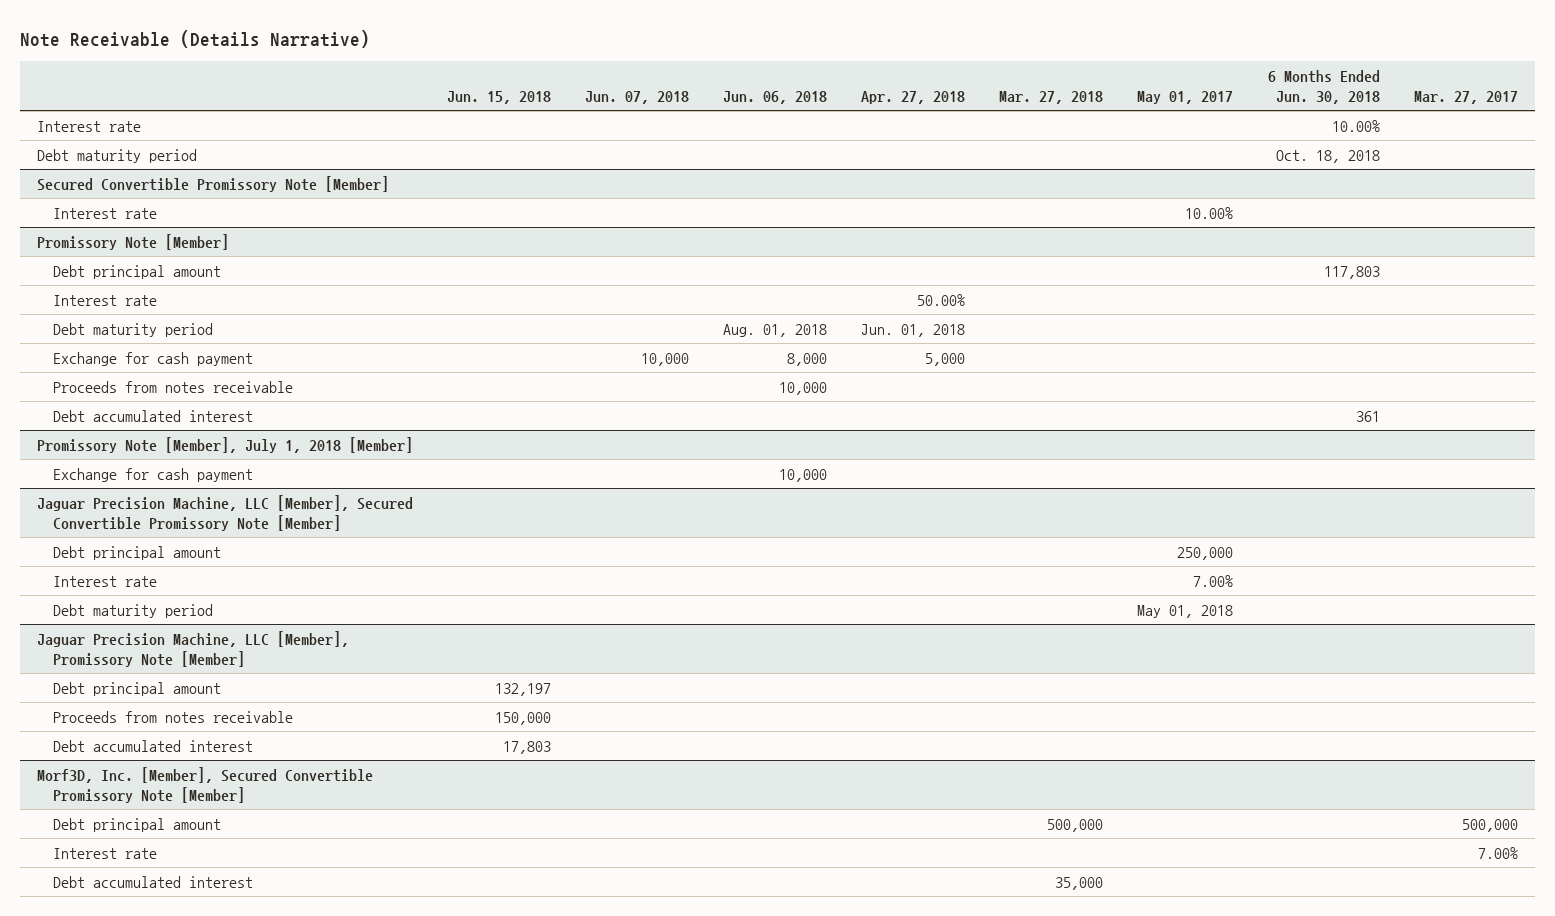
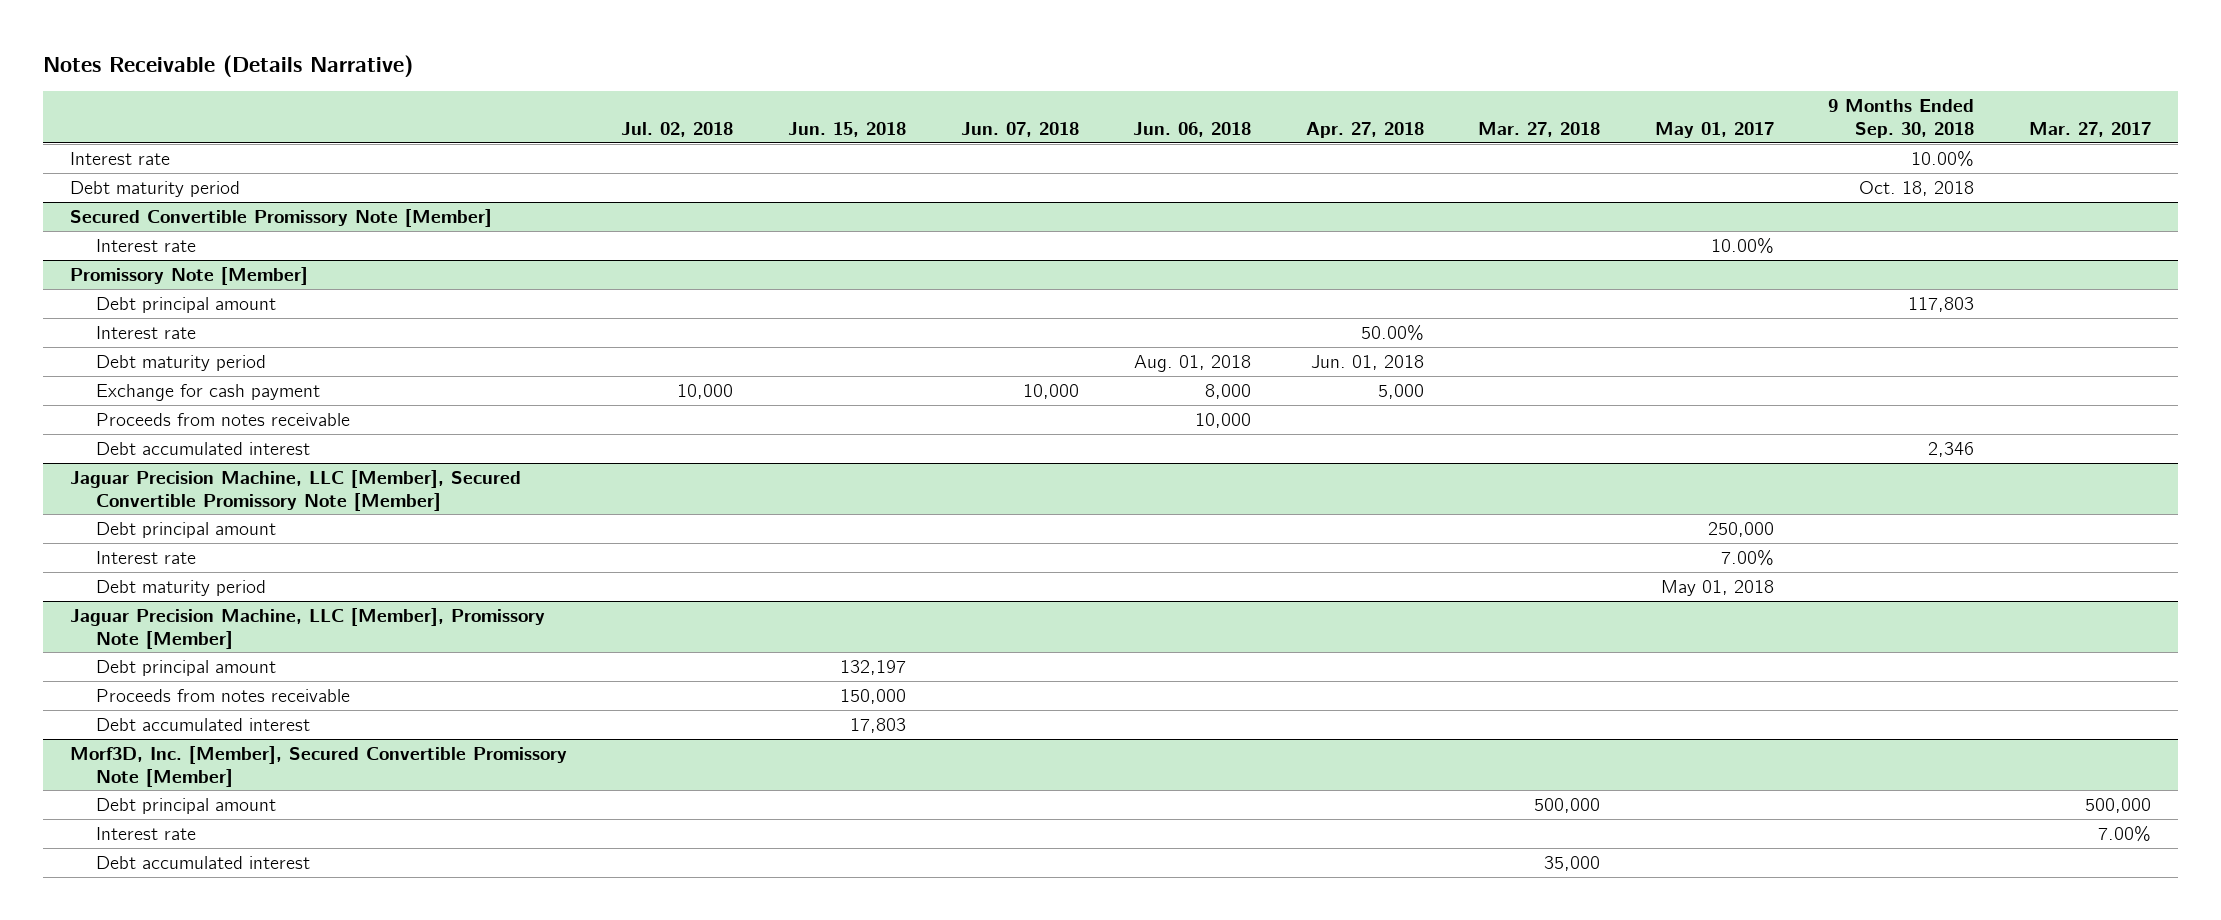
[19,29,370,48] Note Receivable (Details Narrative) -> [42,55,413,78] Notes Receivable (Details Narrative)
[1267,69,1380,104] 6 Months Ended Jun. 30, 2018 -> none
none -> [621,121,734,137] Jul. 02, 2018
none -> [1828,98,1975,138] 9 Months Ended Sep. 30, 2018
[36,436,413,453] Promissory Note [Member], July 1, 2018 [Member] -> none
[53,467,254,482] Exchange for cash payment -> none

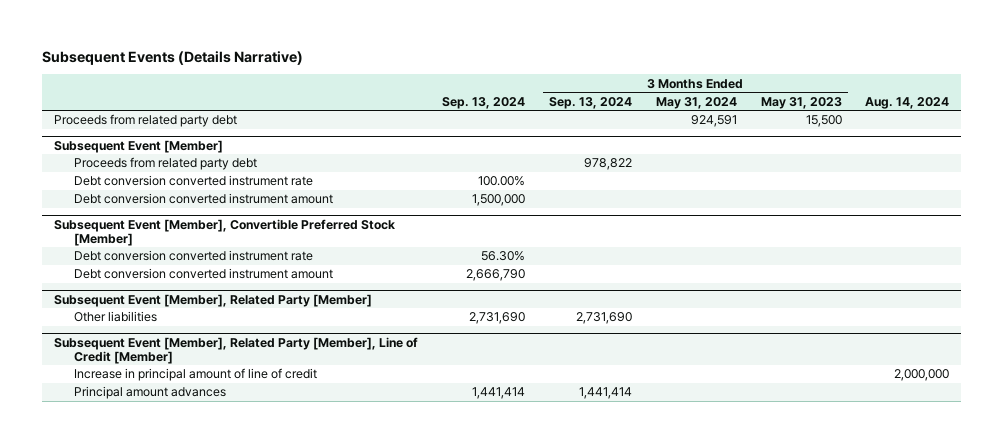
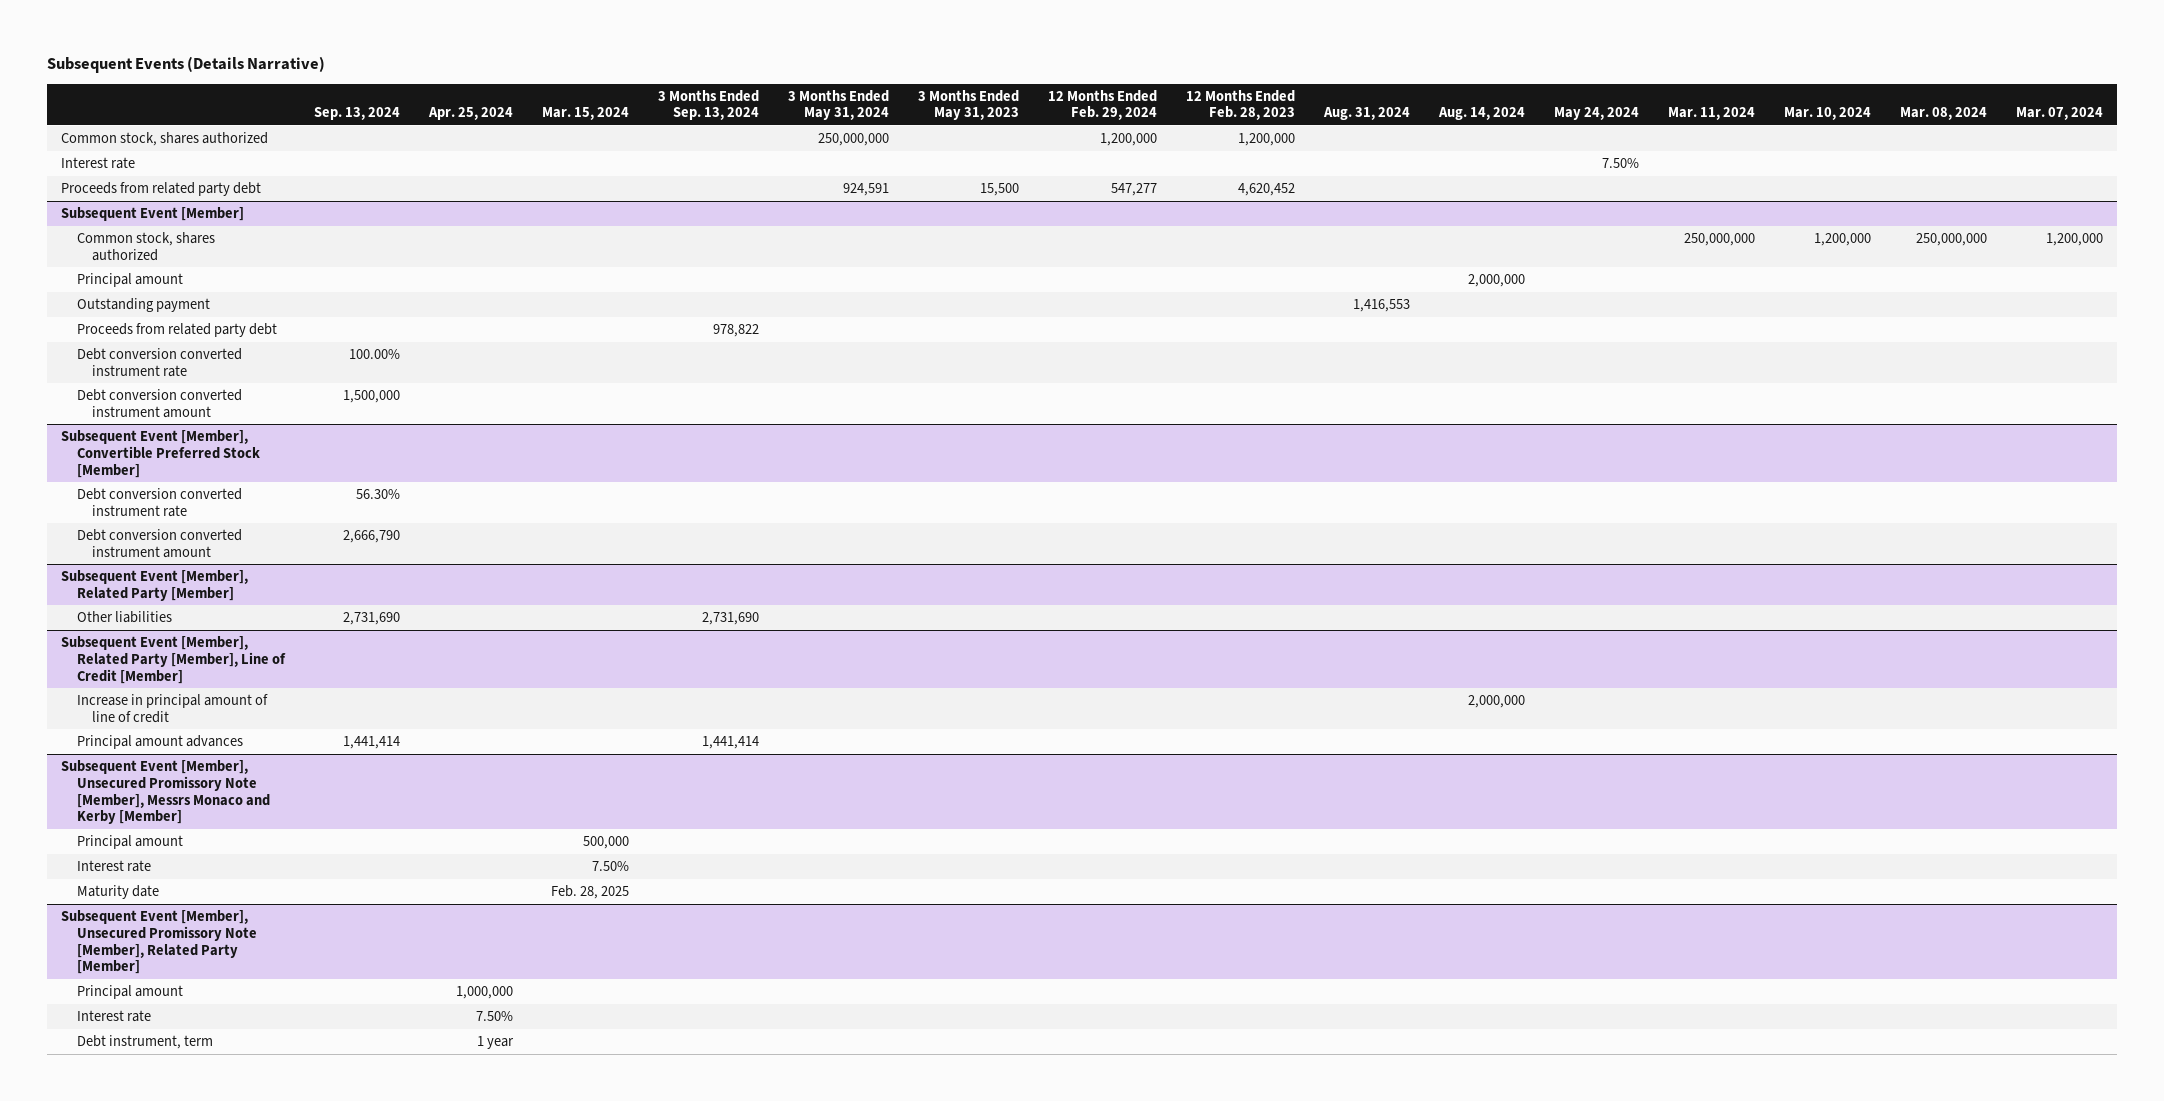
none -> [427,107,513,121] Apr. 25, 2024
none -> [541,107,629,121] Mar. 15, 2024
none -> [1047,89,1157,121] 12 Months Ended Feb. 29, 2024
none -> [1185,89,1295,121] 12 Months Ended Feb. 28, 2023
none -> [1322,107,1410,121] Aug. 31, 2024
none -> [1553,107,1639,121] May 24, 2024
none -> [1667,107,1755,121] Mar. 11, 2024
none -> [1783,107,1871,121] Mar. 10, 2024
none -> [1899,107,1987,121] Mar. 08, 2024
none -> [2015,107,2103,121] Mar. 07, 2024
none -> [61,132,269,147] Common stock, shares authorized
none -> [61,157,136,170] Interest rate
none -> [76,232,215,261] Common stock, shares authorized
none -> [76,273,183,288] Principal amount
none -> [76,298,210,313] Outstanding payment
none -> [61,760,270,825] Subsequent Event [Member], Unsecured Promissory Note [Member], Messrs Monaco and Kerby [Member]
none -> [76,835,183,850] Principal amount
none -> [76,860,151,873] Interest rate
none -> [76,885,159,900] Maturity date
none -> [61,910,257,975] Subsequent Event [Member], Unsecured Promissory Note [Member], Related Party [Member]
none -> [76,985,183,1000] Principal amount
none -> [76,1010,151,1023] Interest rate
none -> [76,1035,213,1050] Debt instrument, term

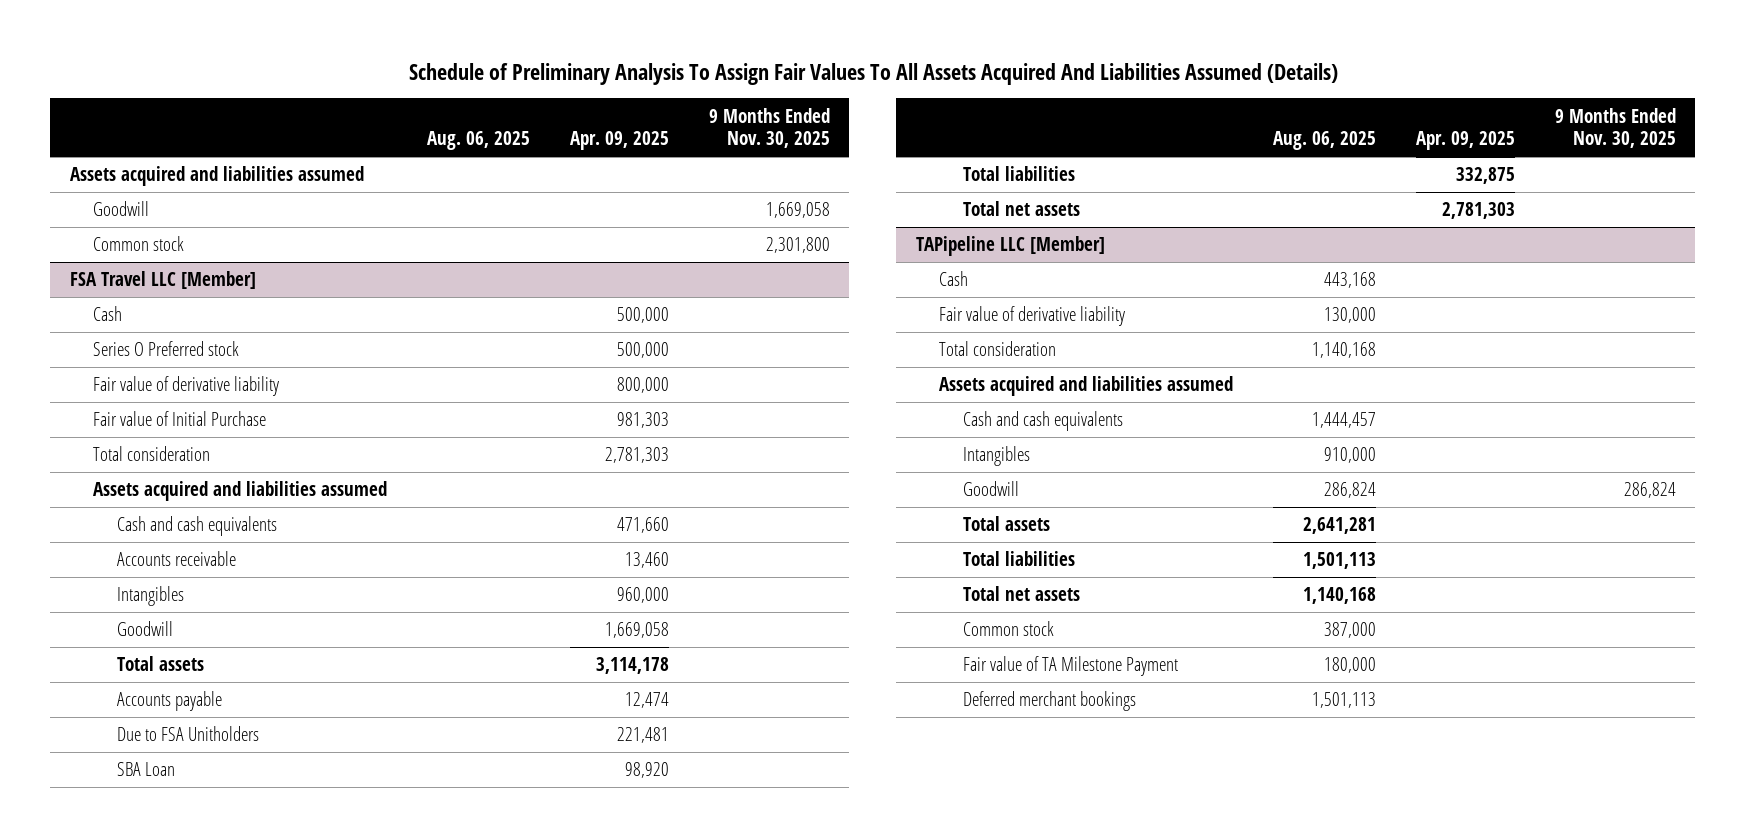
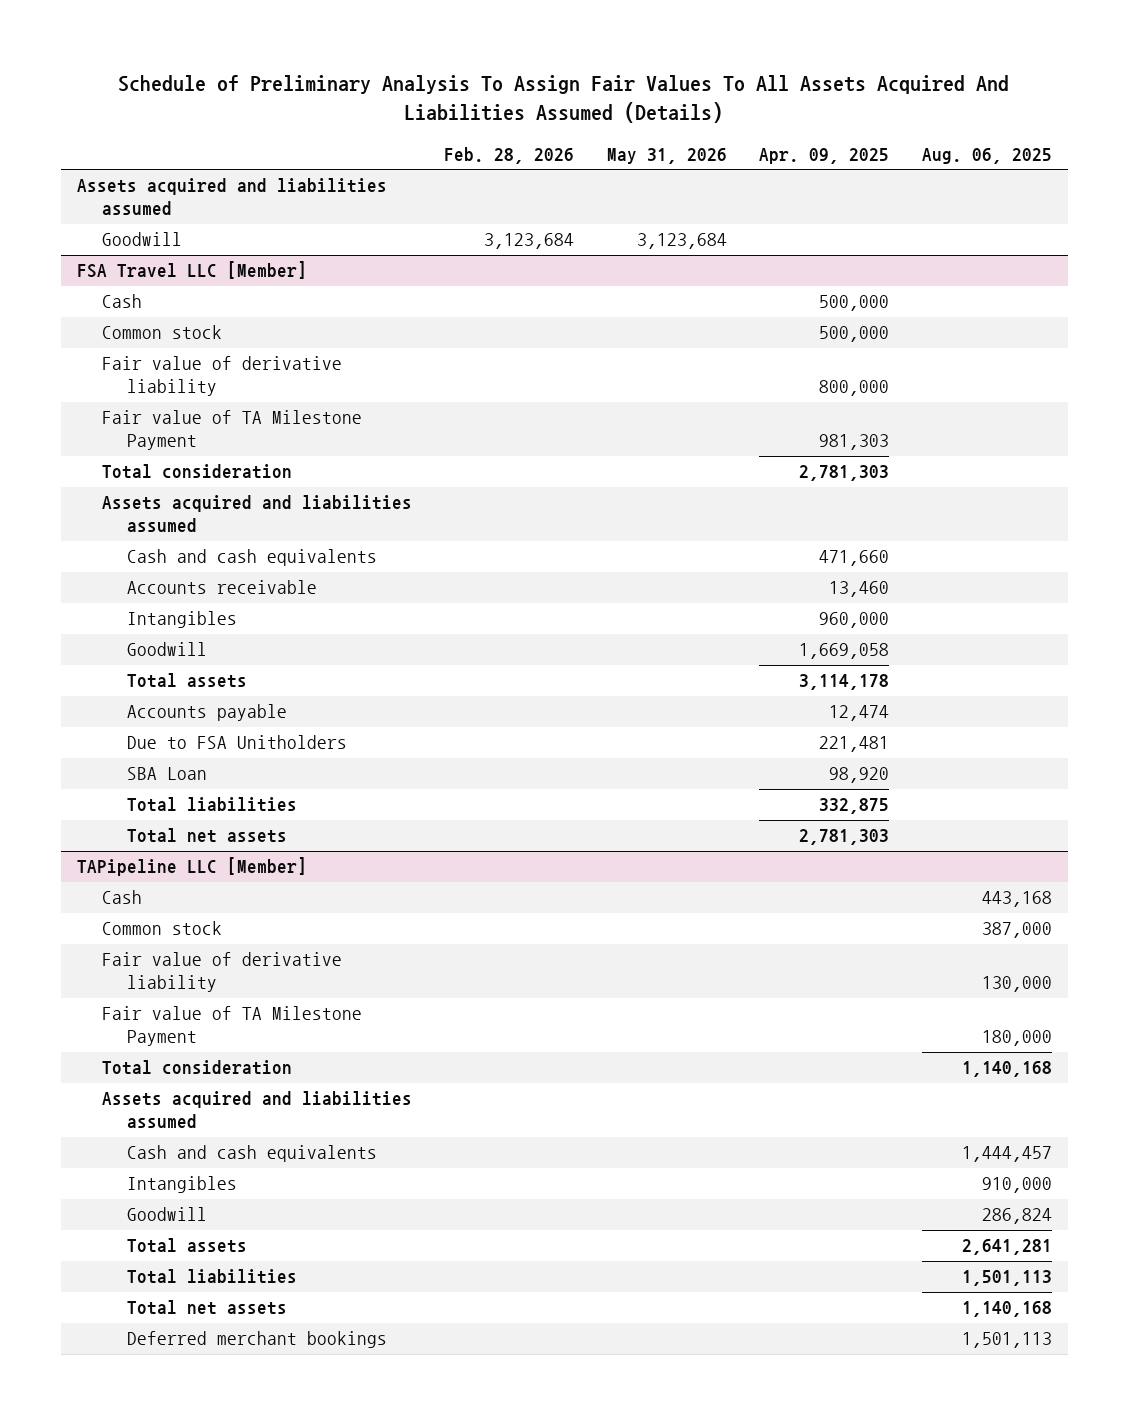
[708,107,830,149] 9 Months Ended Nov. 30, 2025 -> none
none -> [444,146,575,164] Feb. 28, 2026
none -> [606,147,727,164] May 31, 2026
[93,236,185,252] Common stock -> none
[93,341,240,357] Series O Preferred stock -> none
none -> [101,325,222,340] Common stock
[93,411,267,427] Fair value of Initial Purchase -> [101,410,362,451] Fair value of TA Milestone Payment
[962,621,1054,637] Common stock -> [101,921,222,936] Common stock
[962,656,1178,677] Fair value of TA Milestone Payment -> [101,1006,362,1047] Fair value of TA Milestone Payment

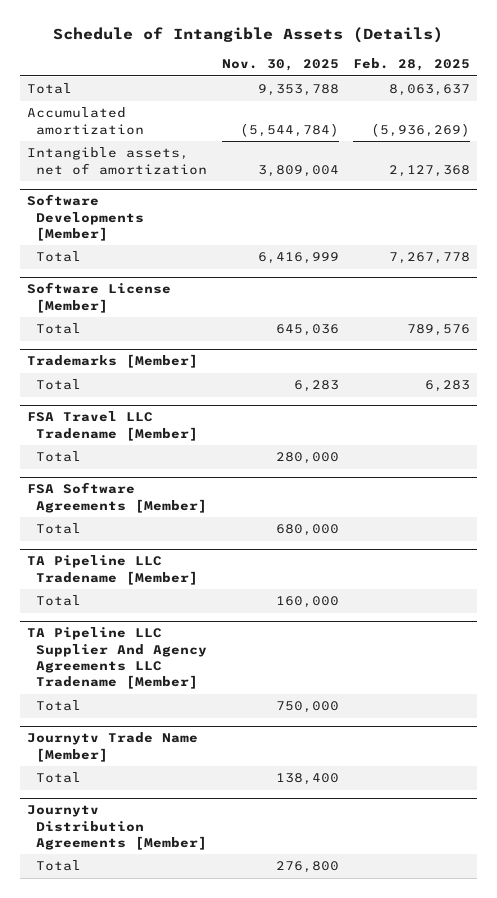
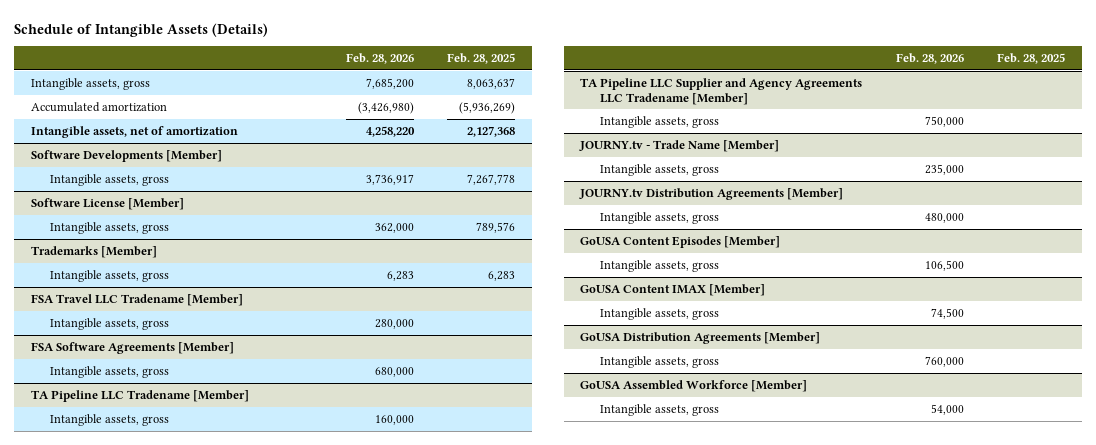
[221,59,339,72] Nov. 30, 2025 -> none
none -> [346,53,415,65] Feb. 28, 2026
[26,83,72,95] Total -> [30,77,150,90] Intangible assets, gross
[36,251,82,263] Total -> [50,173,170,186] Intangible assets, gross
[36,323,82,335] Total -> [50,221,170,234] Intangible assets, gross
[36,379,82,391] Total -> [50,269,170,282] Intangible assets, gross
[36,451,82,463] Total -> [50,317,170,330] Intangible assets, gross
[36,523,82,535] Total -> [50,365,170,378] Intangible assets, gross
[36,595,82,607] Total -> [50,413,170,426] Intangible assets, gross
[26,627,208,690] TA Pipeline LLC Supplier And Agency Agreements LLC Tradename [Member] -> [580,77,863,105] TA Pipeline LLC Supplier and Agency Agreements LLC Tradename [Member]
[36,700,82,712] Total -> [599,115,719,128] Intangible assets, gross
[26,732,198,762] Journytv Trade Name [Member] -> [579,139,780,152] JOURNY.tv - Trade Name [Member]
[36,772,82,784] Total -> [599,163,719,176] Intangible assets, gross
[26,805,208,851] Journytv Distribution Agreements [Member] -> [579,187,844,200] JOURNY.tv Distribution Agreements [Member]
[36,860,82,872] Total -> [599,211,719,224] Intangible assets, gross
none -> [580,235,781,248] GoUSA Content Episodes [Member]
none -> [599,259,719,272] Intangible assets, gross
none -> [580,283,766,296] GoUSA Content IMAX [Member]
none -> [599,307,719,320] Intangible assets, gross
none -> [580,331,821,344] GoUSA Distribution Agreements [Member]
none -> [599,355,719,368] Intangible assets, gross
none -> [580,379,808,392] GoUSA Assembled Workforce [Member]
none -> [599,403,719,416] Intangible assets, gross

